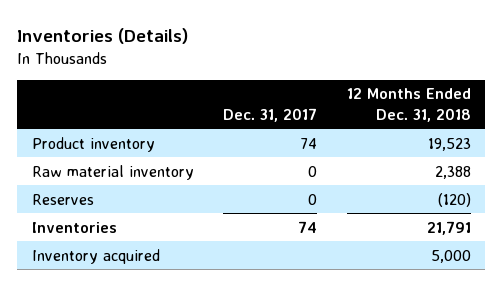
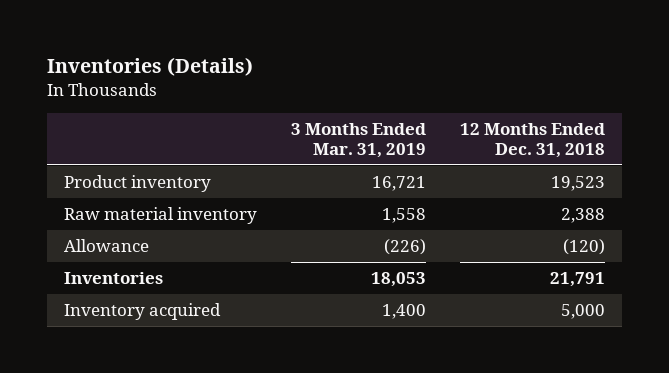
[223,107,318,122] Dec. 31, 2017 -> none
none -> [290,123,426,158] 3 Months Ended Mar. 31, 2019
[31,193,94,205] Reserves -> [63,239,149,253] Allowance

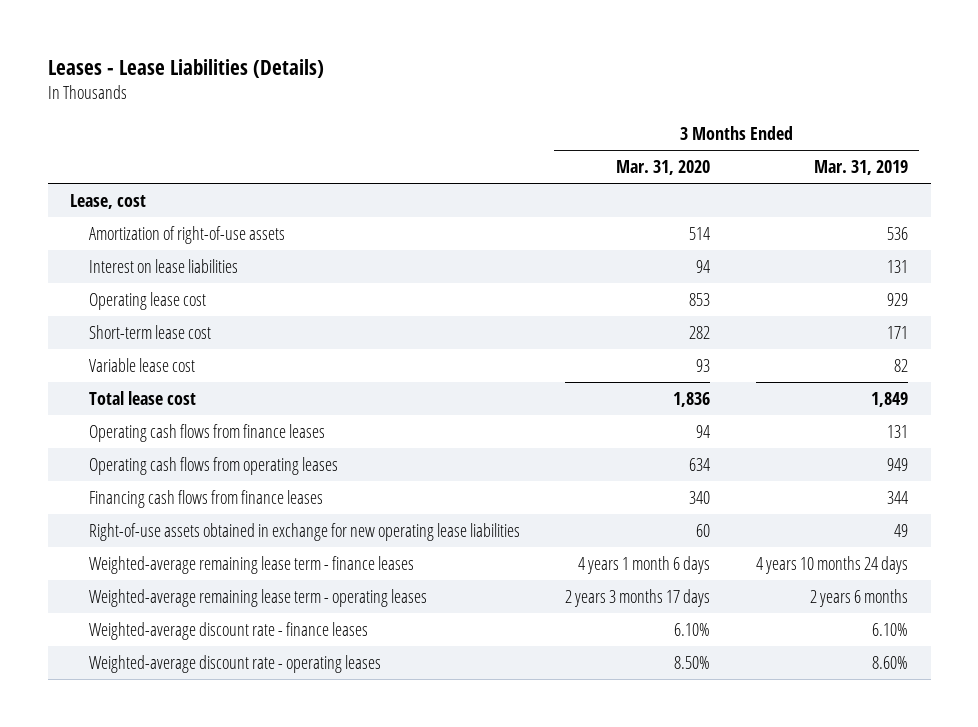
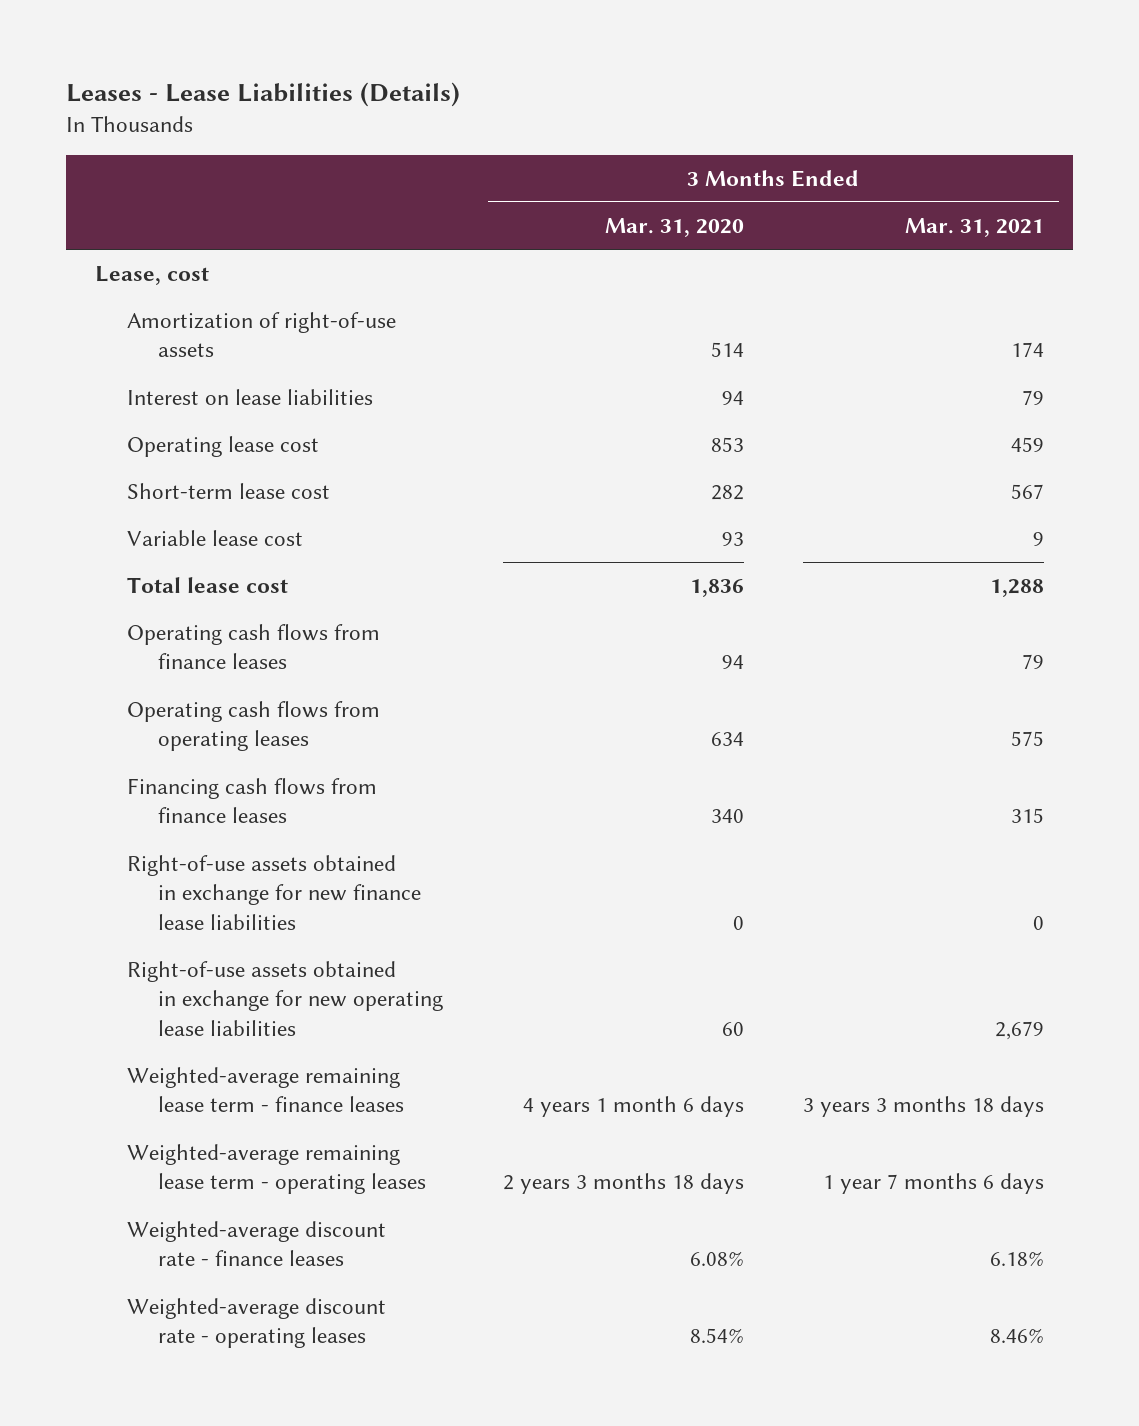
[814,159,909,175] Mar. 31, 2019 -> none
none -> [904,217,1044,237] Mar. 31, 2021
none -> [126,855,422,930] Right-of-use assets obtained in exchange for new finance lease liabilities
[565,588,711,607] 2 years 3 months 17 days -> [502,1173,744,1195] 2 years 3 months 18 days
[674,622,711,636] 6.10% -> [689,1251,744,1267] 6.08%
[674,655,711,669] 8.50% -> [689,1328,744,1344] 8.54%

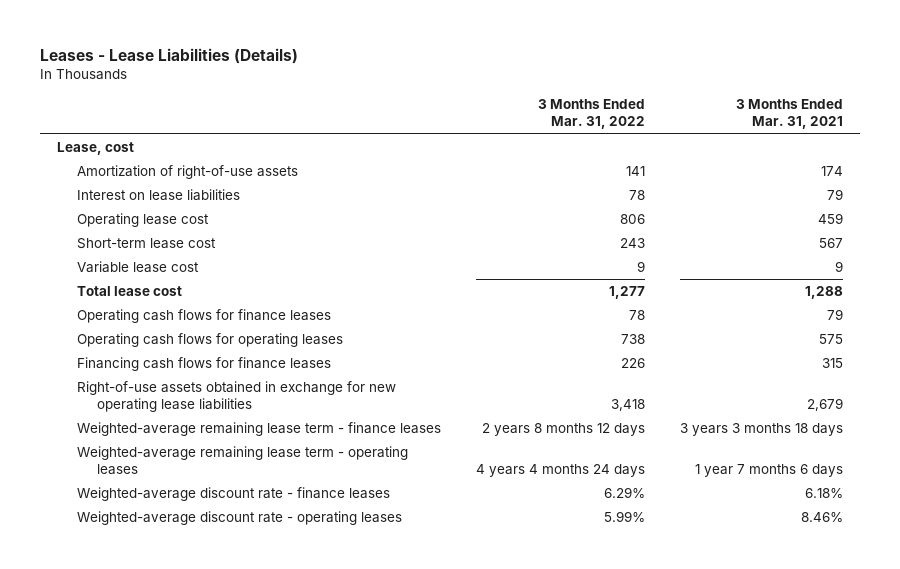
[604,217,744,237] Mar. 31, 2020 -> none
none -> [537,99,645,130] 3 Months Ended Mar. 31, 2022
[126,855,422,930] Right-of-use assets obtained in exchange for new finance lease liabilities -> none
[126,624,380,670] Operating cash flows from finance leases -> [77,309,332,324] Operating cash flows for finance leases
[126,701,380,752] Operating cash flows from operating leases -> [77,333,344,348] Operating cash flows for operating leases
[126,778,377,824] Financing cash flows from finance leases -> [77,357,332,372] Financing cash flows for finance leases

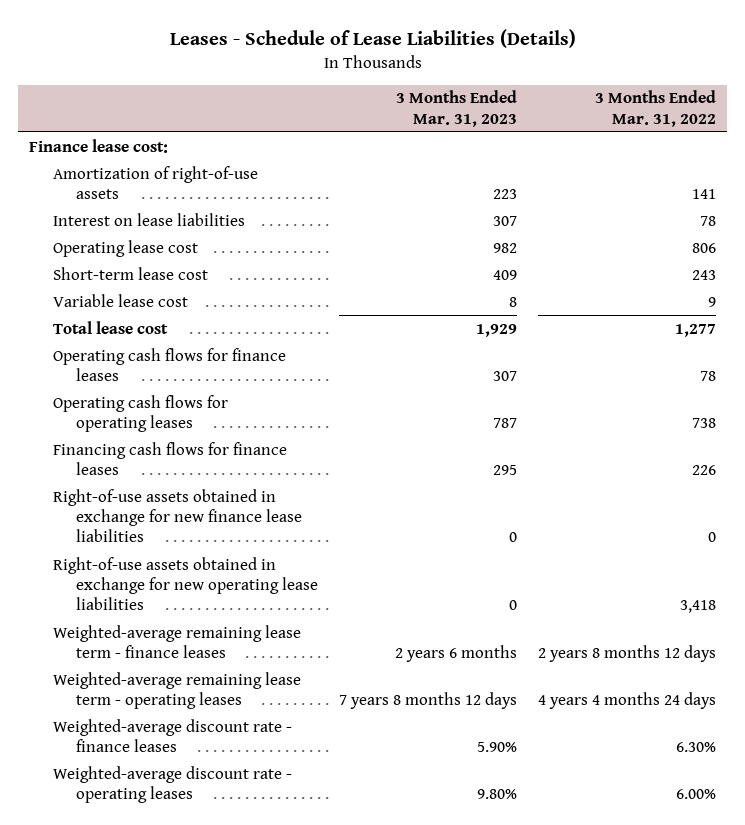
[39,47,298,64] Leases - Lease Liabilities (Details) -> [169,28,576,48] Leases - Schedule of Lease Liabilities (Details)
[735,99,843,130] 3 Months Ended Mar. 31, 2021 -> none
none -> [396,90,518,127] 3 Months Ended Mar. 31, 2023
[56,142,134,156] Lease, cost -> [28,138,168,153] Finance lease cost:
none -> [52,488,303,543] Right-of-use assets obtained in exchange for new finance lease liabilities
[603,487,645,499] 6.29% -> [676,742,717,753] 6.30%
[603,511,645,523] 5.99% -> [676,789,717,800] 6.00%

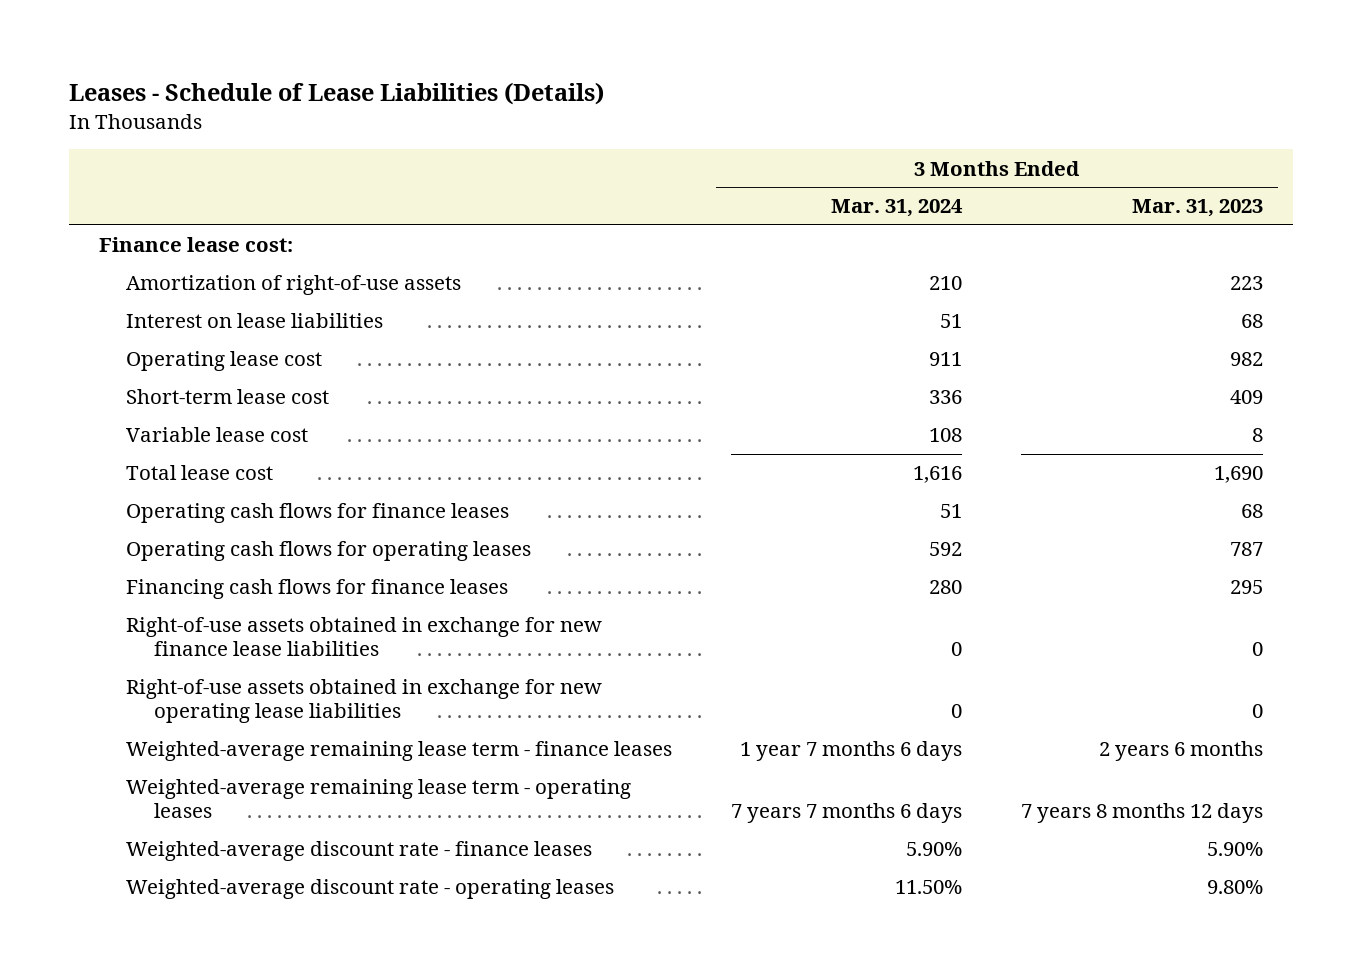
[595,90,717,127] 3 Months Ended Mar. 31, 2022 -> none
none -> [831,199,964,218] Mar. 31, 2024
[493,215,518,226] 307 -> [1241,314,1264,329] 68
[476,323,518,337] 1,929 -> [1214,466,1264,484] 1,690
[493,371,518,382] 307 -> [1241,504,1264,519] 68

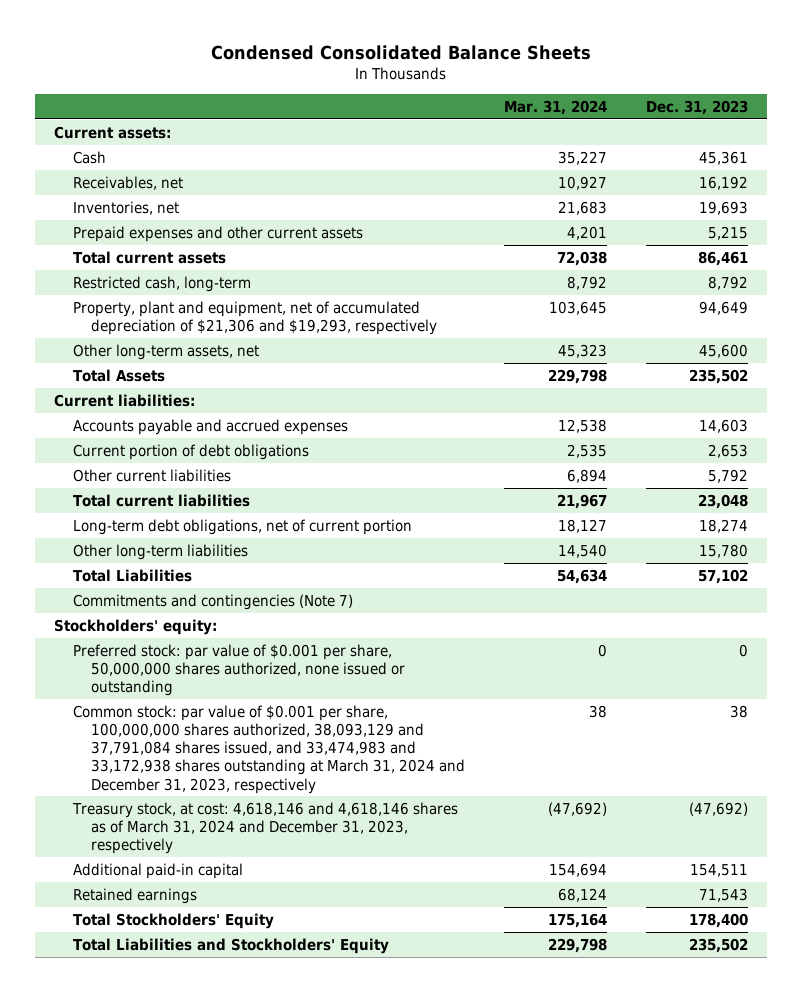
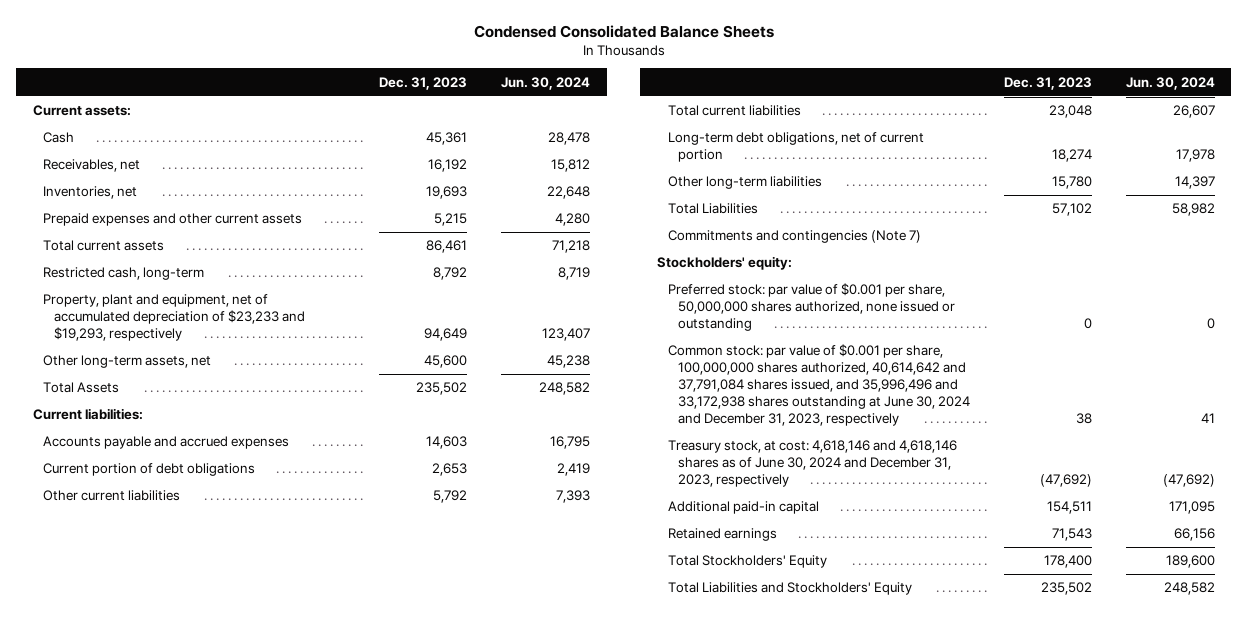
[503,100,607,116] Mar. 31, 2024 -> none
none -> [501,76,591,90] Jun. 30, 2024
[72,300,438,336] Property, plant and equipment, net of accumulated depreciation of $21,306 and $19,293, respectively -> [43,294,305,342] Property, plant and equipment, net of accumulated depreciation of $23,233 and $19,293, respectively
[72,704,466,794] Common stock: par value of $0.001 per share, 100,000,000 shares authorized, 38,093,129 and 37,791,084 shares issued, and 33,474,983 and 33,172,938 shares outstanding at March 31, 2024 and December 31, 2023, respectively -> [667,344,971,427] Common stock: par value of $0.001 per share, 100,000,000 shares authorized, 40,614,642 and 37,791,084 shares issued, and 35,996,496 and 33,172,938 shares outstanding at June 30, 2024 and December 31, 2023, respectively
[71,801,458,855] Treasury stock, at cost: 4,618,146 and 4,618,146 shares as of March 31, 2024 and December 31, 2023, respectively -> [667,440,957,488] Treasury stock, at cost: 4,618,146 and 4,618,146 shares as of June 30, 2024 and December 31, 2023, respectively

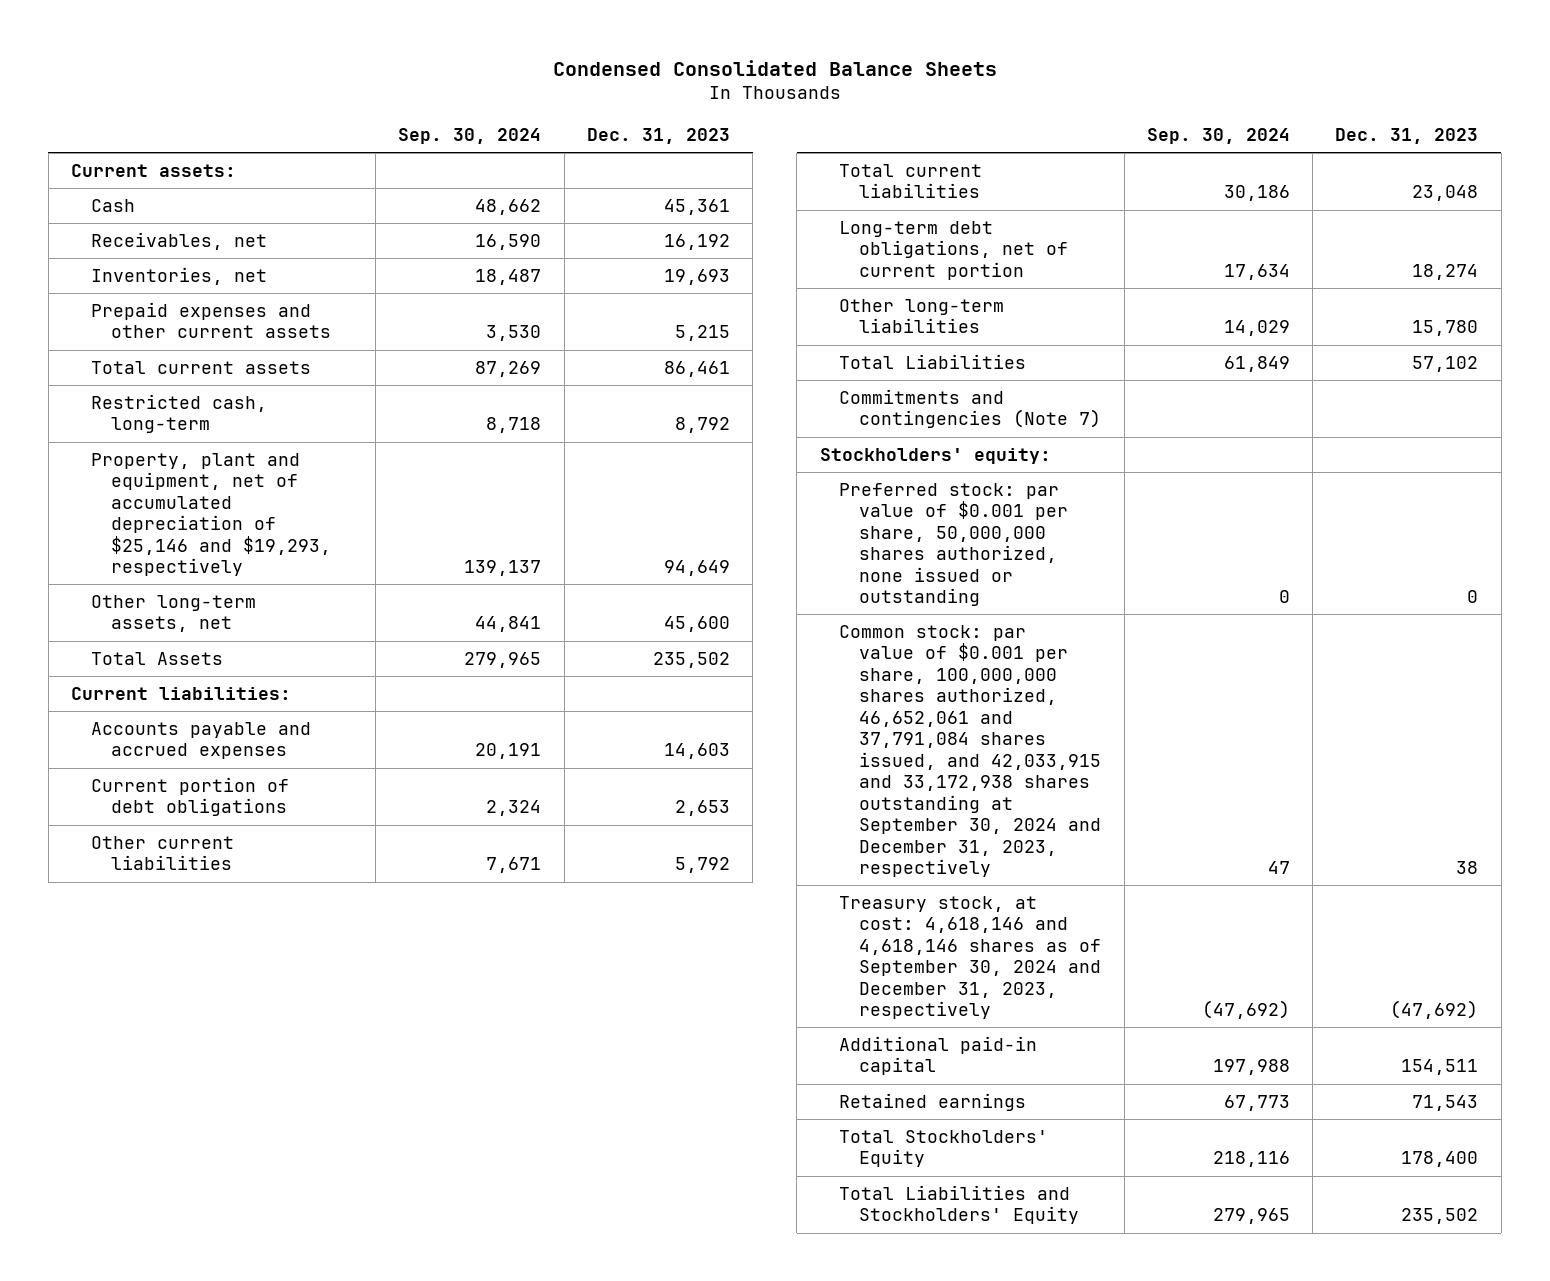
[501,76,591,90] Jun. 30, 2024 -> none
none -> [398,127,542,144] Sep. 30, 2024
[43,294,305,342] Property, plant and equipment, net of accumulated depreciation of $23,233 and $19,293, respectively -> [91,452,331,577] Property, plant and equipment, net of accumulated depreciation of $25,146 and $19,293, respectively
[667,344,971,427] Common stock: par value of $0.001 per share, 100,000,000 shares authorized, 40,614,642 and 37,791,084 shares issued, and 35,996,496 and 33,172,938 shares outstanding at June 30, 2024 and December 31, 2023, respectively -> [839,624,1102,877] Common stock: par value of $0.001 per share, 100,000,000 shares authorized, 46,652,061 and 37,791,084 shares issued, and 42,033,915 and 33,172,938 shares outstanding at September 30, 2024 and December 31, 2023, respectively
[667,440,957,488] Treasury stock, at cost: 4,618,146 and 4,618,146 shares as of June 30, 2024 and December 31, 2023, respectively -> [839,895,1102,1020] Treasury stock, at cost: 4,618,146 and 4,618,146 shares as of September 30, 2024 and December 31, 2023, respectively

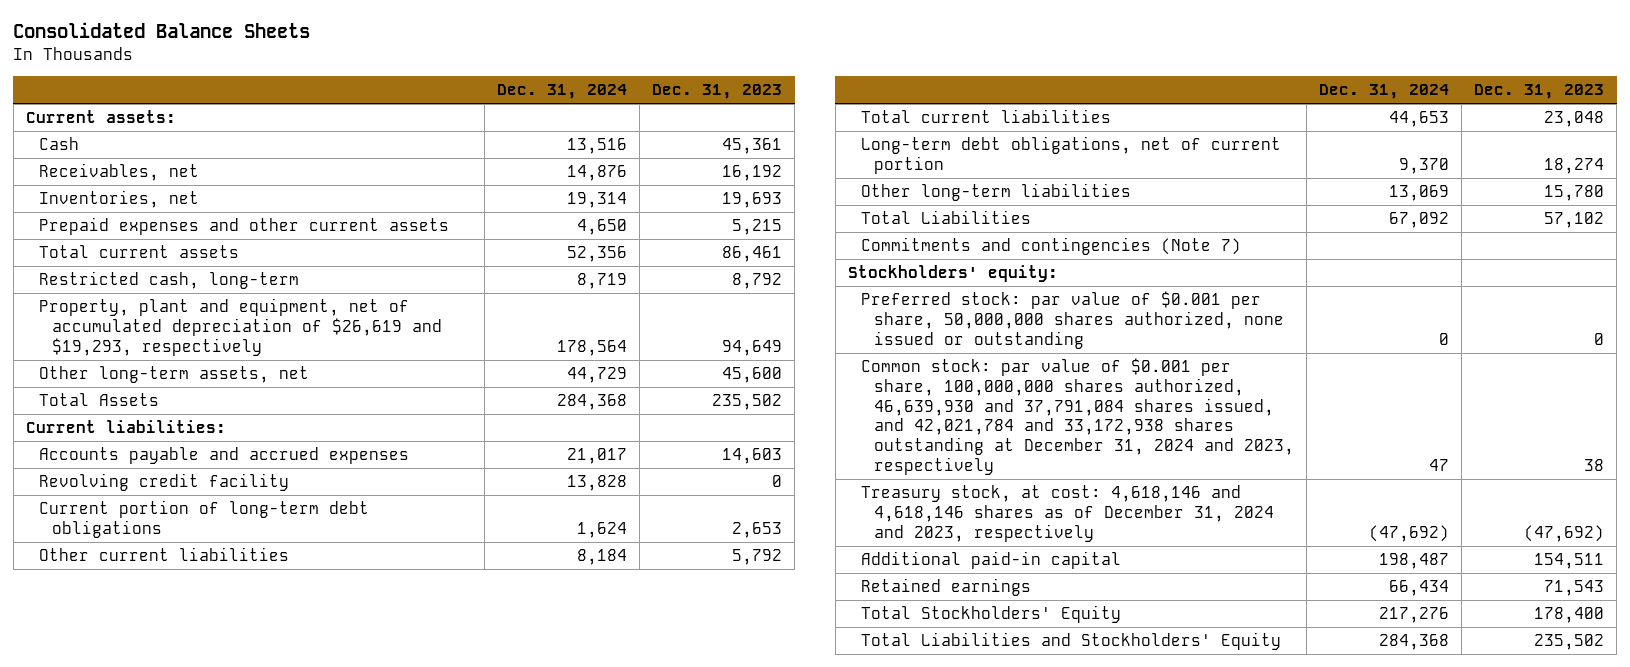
[552,59,997,76] Condensed Consolidated Balance Sheets -> [13,22,311,39] Consolidated Balance Sheets
[398,127,542,144] Sep. 30, 2024 -> none
none -> [496,84,627,100] Dec. 31, 2024
[91,452,331,577] Property, plant and equipment, net of accumulated depreciation of $25,146 and $19,293, respectively -> [38,298,442,356] Property, plant and equipment, net of accumulated depreciation of $26,619 and $19,293, respectively
none -> [38,473,289,492] Revolving credit facility
[91,776,290,817] Current portion of debt obligations -> [38,500,369,538] Current portion of long-term debt obligations
[839,624,1102,877] Common stock: par value of $0.001 per share, 100,000,000 shares authorized, 46,652,061 and 37,791,084 shares issued, and 42,033,915 and 33,172,938 shares outstanding at September 30, 2024 and December 31, 2023, respectively -> [860,358,1294,476] Common stock: par value of $0.001 per share, 100,000,000 shares authorized, 46,639,930 and 37,791,084 shares issued, and 42,021,784 and 33,172,938 shares outstanding at December 31, 2024 and 2023, respectively
[839,895,1102,1020] Treasury stock, at cost: 4,618,146 and 4,618,146 shares as of September 30, 2024 and December 31, 2023, respectively -> [860,485,1274,542] Treasury stock, at cost: 4,618,146 and 4,618,146 shares as of December 31, 2024 and 2023, respectively

